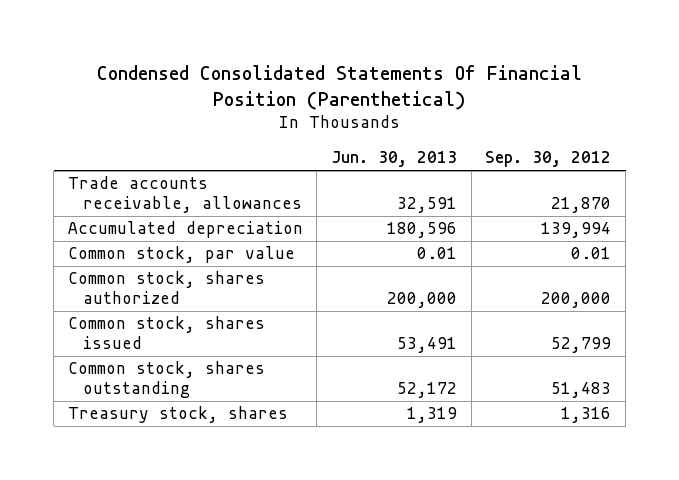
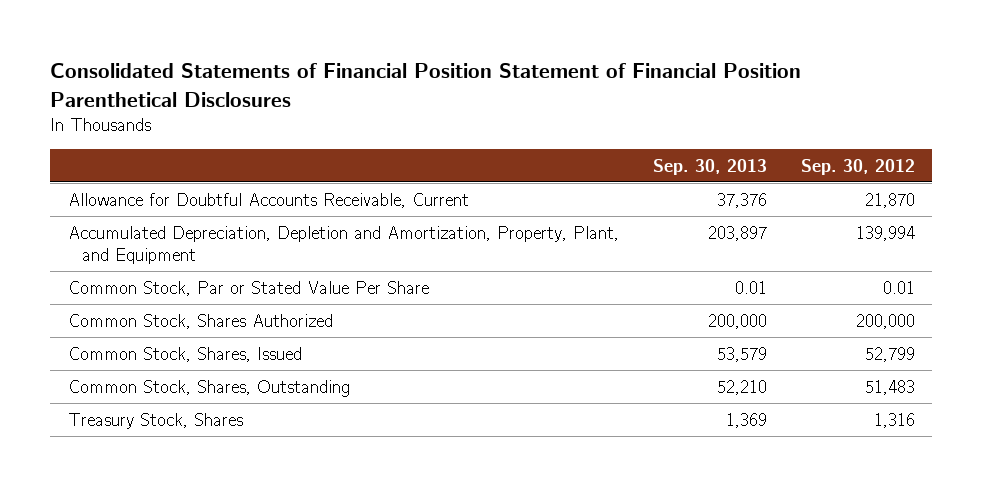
[96,64,582,110] Condensed Consolidated Statements Of Financial Position (Parenthetical) -> [50,63,802,107] Consolidated Statements of Financial Position Statement of Financial Position Parenthetical Disclosures
[331,151,458,168] Jun. 30, 2013 -> none
none -> [652,158,767,175] Sep. 30, 2013
[67,176,303,214] Trade accounts receivable, allowances -> [67,192,469,208] Allowance for Doubtful Accounts Receivable, Current
[67,221,303,239] Accumulated depreciation -> [67,225,619,264] Accumulated Depreciation, Depletion and Amortization, Property, Plant, and Equipment
[67,246,295,264] Common stock, par value -> [67,280,429,296] Common Stock, Par or Stated Value Per Share
[67,271,265,305] Common stock, shares authorized -> [67,313,333,329] Common Stock, Shares Authorized
[67,316,265,350] Common stock, shares issued -> [67,346,302,362] Common Stock, Shares, Issued
[67,361,265,399] Common stock, shares outstanding -> [67,379,350,397] Common Stock, Shares, Outstanding
[67,406,288,424] Treasury stock, shares -> [67,412,243,429] Treasury Stock, Shares

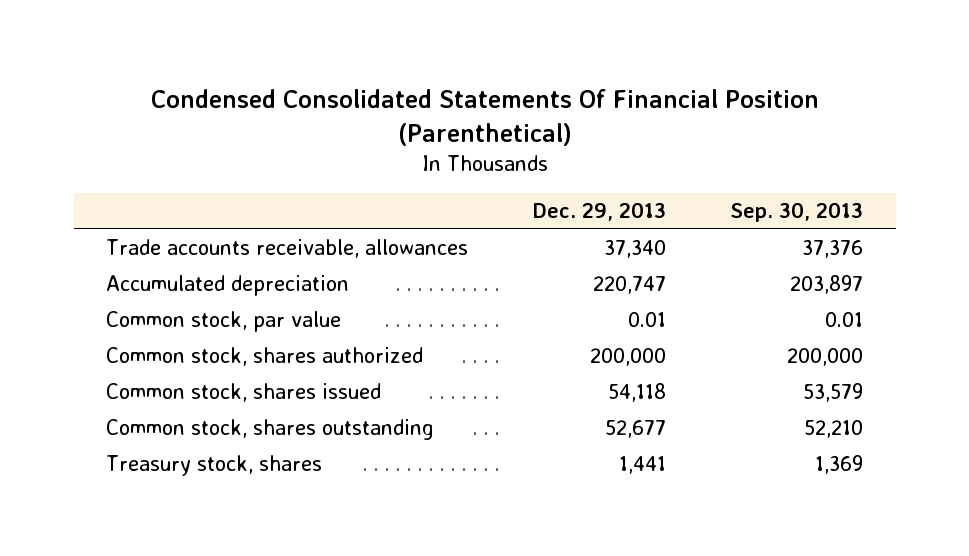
[50,63,802,107] Consolidated Statements of Financial Position Statement of Financial Position Parenthetical Disclosures -> [150,88,819,146] Condensed Consolidated Statements Of Financial Position (Parenthetical)
[801,158,916,175] Sep. 30, 2012 -> none
none -> [532,202,666,222] Dec. 29, 2013
[67,192,469,208] Allowance for Doubtful Accounts Receivable, Current -> [106,239,469,259] Trade accounts receivable, allowances
[67,225,619,264] Accumulated Depreciation, Depletion and Amortization, Property, Plant, and Equipment -> [106,275,350,297] Accumulated depreciation
[67,280,429,296] Common Stock, Par or Stated Value Per Share -> [106,311,342,333] Common stock, par value
[67,313,333,329] Common Stock, Shares Authorized -> [106,347,424,367] Common stock, shares authorized
[67,346,302,362] Common Stock, Shares, Issued -> [106,383,382,403] Common stock, shares issued
[67,379,350,397] Common Stock, Shares, Outstanding -> [106,419,435,441] Common stock, shares outstanding
[67,412,243,429] Treasury Stock, Shares -> [106,455,323,477] Treasury stock, shares

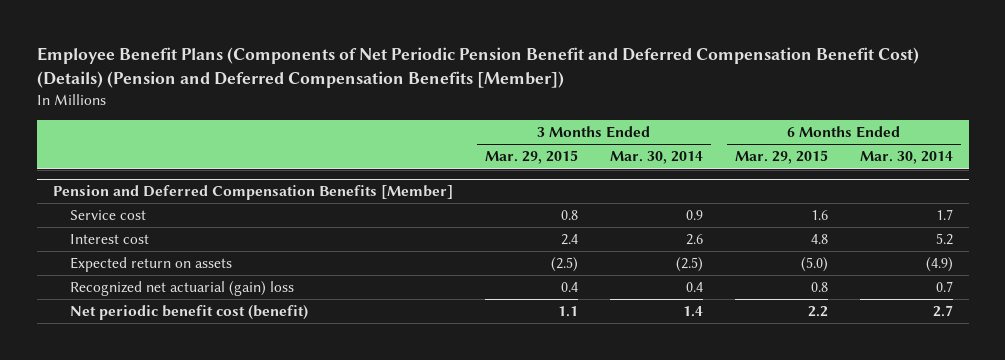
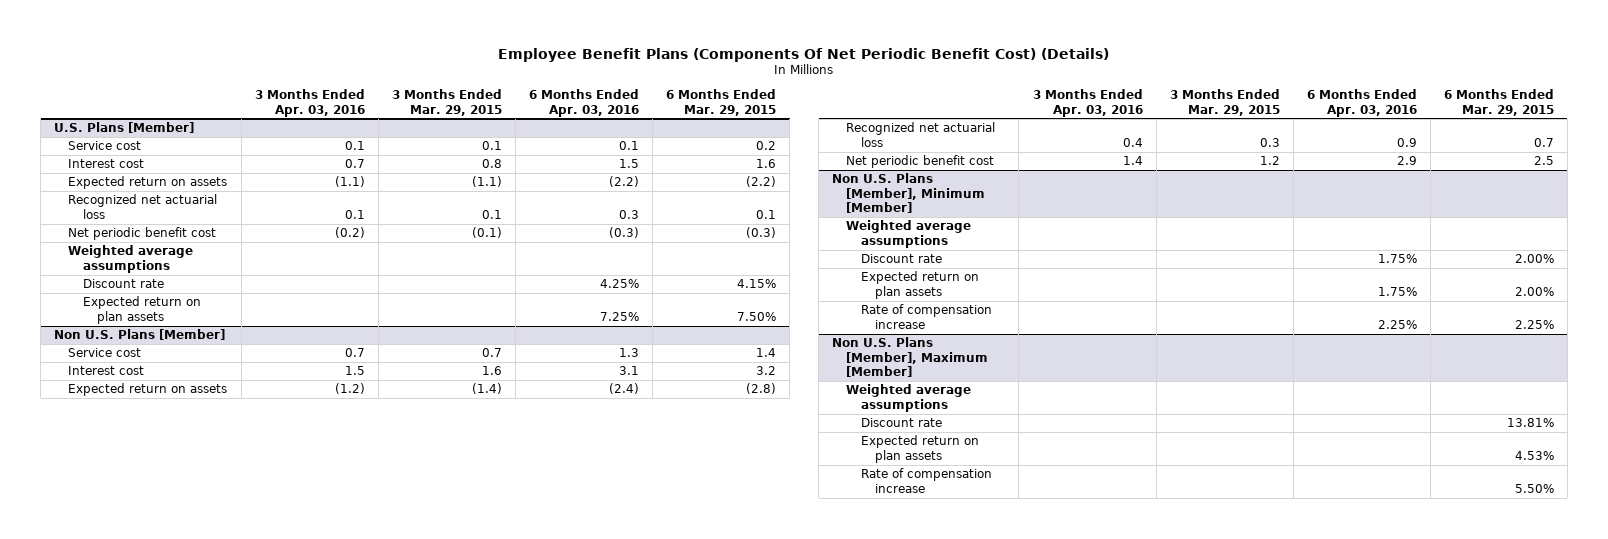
[36,47,919,88] Employee Benefit Plans (Components of Net Periodic Pension Benefit and Deferred Compensation Benefit Cost) (Details) (Pension and Deferred Compensation Benefits [Member]) -> [498,47,1110,62] Employee Benefit Plans (Components Of Net Periodic Benefit Cost) (Details)
[609,151,703,165] Mar. 30, 2014 -> none
[859,151,953,165] Mar. 30, 2014 -> none
none -> [254,89,365,117] 3 Months Ended Apr. 03, 2016
none -> [528,89,639,117] 6 Months Ended Apr. 03, 2016
[52,185,453,201] Pension and Deferred Compensation Benefits [Member] -> none
none -> [54,122,195,134] U.S. Plans [Member]
[560,210,578,221] 0.8 -> [481,141,502,151] 0.1
[810,210,828,221] 1.6 -> [755,141,776,151] 0.2
[560,234,578,246] 2.4 -> [481,159,502,169] 0.8
[810,234,828,245] 4.8 -> [755,159,776,169] 1.6
[550,257,578,273] (2.5) -> [471,176,502,188] (1.1)
[800,257,828,273] (5.0) -> [745,176,776,188] (2.2)
[70,281,295,297] Recognized net actuarial (gain) loss -> [68,194,218,219] Recognized net actuarial loss
[560,282,578,293] 0.4 -> [481,209,502,219] 0.1
[810,282,828,293] 0.8 -> [755,209,776,219] 0.1
[70,305,309,321] Net periodic benefit cost (benefit) -> [68,227,217,241] Net periodic benefit cost
[557,306,578,318] 1.1 -> [471,227,502,239] (0.1)
[807,306,828,318] 2.2 -> [745,227,776,239] (0.3)
none -> [68,245,194,273] Weighted average assumptions
none -> [82,279,164,289] Discount rate
none -> [82,296,201,324] Expected return on plan assets
none -> [54,329,226,341] Non U.S. Plans [Member]
none -> [68,348,142,358] Service cost
none -> [68,366,145,376] Interest cost
none -> [68,383,228,397] Expected return on assets
none -> [846,122,996,147] Recognized net actuarial loss
none -> [846,155,995,169] Net periodic benefit cost
none -> [832,173,986,214] Non U.S. Plans [Member], Minimum [Member]
none -> [846,220,972,248] Weighted average assumptions
none -> [860,254,942,264] Discount rate
none -> [860,271,979,299] Expected return on plan assets
none -> [860,304,992,329] Rate of compensation increase
none -> [832,337,989,378] Non U.S. Plans [Member], Maximum [Member]
none -> [846,384,972,412] Weighted average assumptions
none -> [860,418,942,428] Discount rate
none -> [860,435,979,463] Expected return on plan assets
none -> [860,468,992,493] Rate of compensation increase

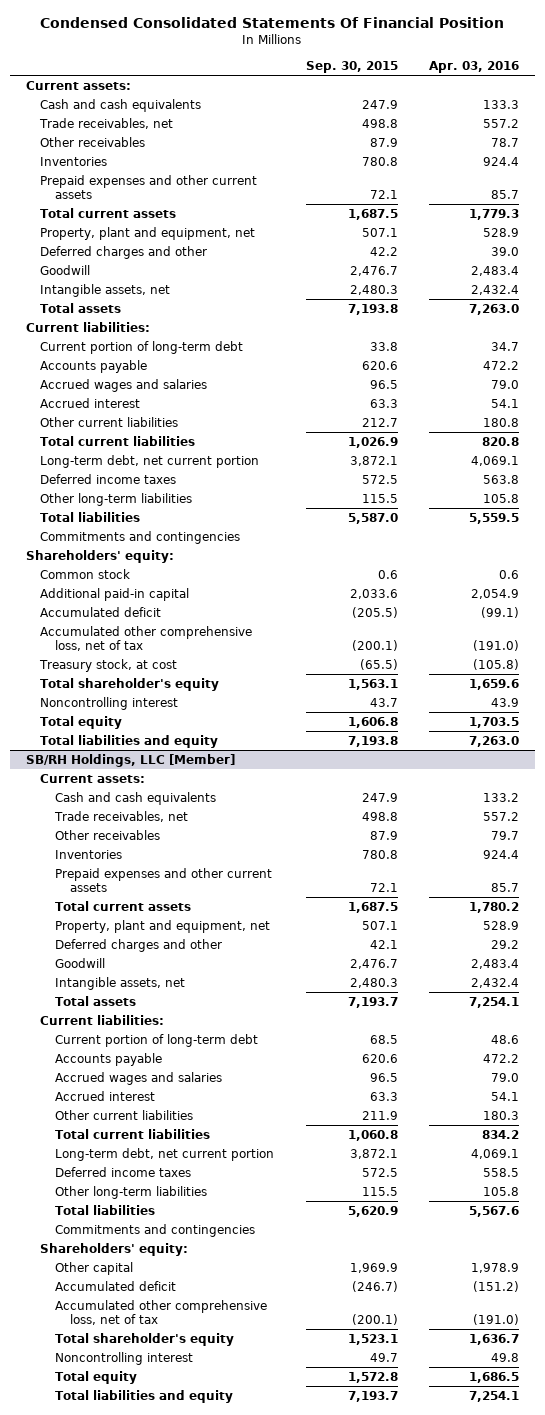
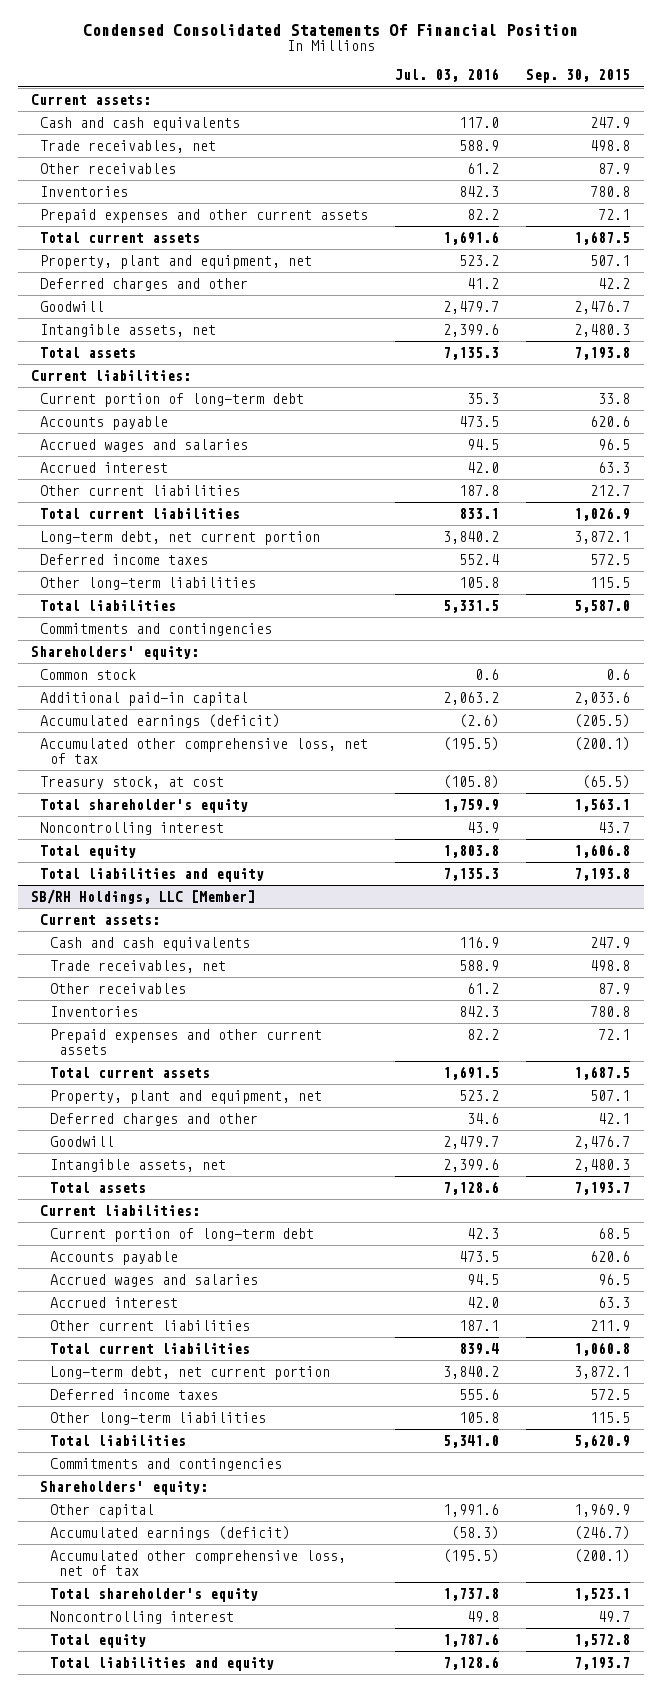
[429,61,520,74] Apr. 03, 2016 -> none
none -> [395,68,500,83] Jul. 03, 2016
[40,606,162,617] Accumulated deficit -> [40,714,281,729] Accumulated earnings (deficit)
[54,1280,176,1291] Accumulated deficit -> [49,1526,290,1541] Accumulated earnings (deficit)

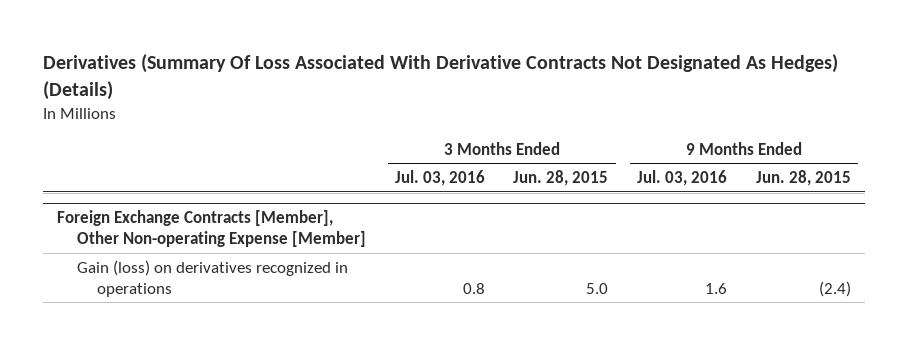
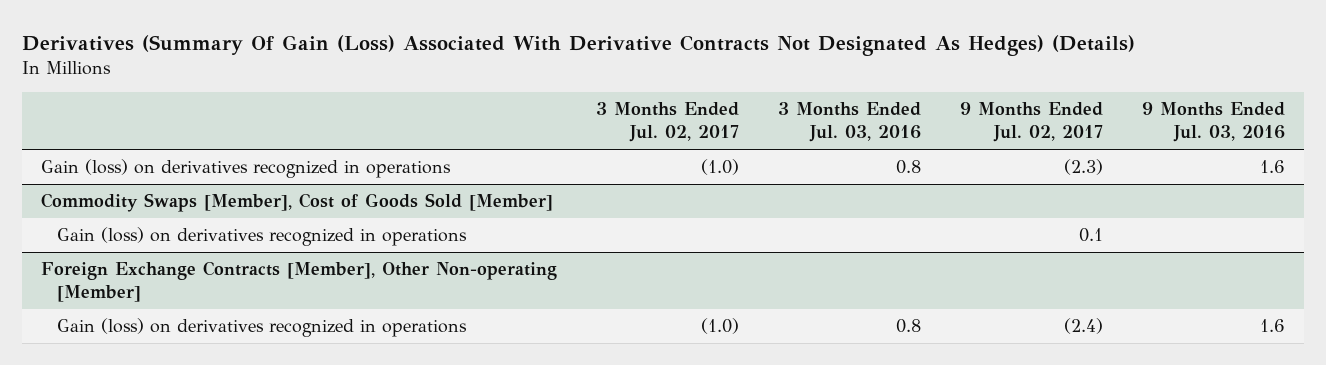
[42,54,838,100] Derivatives (Summary Of Loss Associated With Derivative Contracts Not Designated As Hedges) (Details) -> [21,34,1135,56] Derivatives (Summary Of Gain (Loss) Associated With Derivative Contracts Not Designated As Hedges) (Details)
[513,170,609,187] Jun. 28, 2015 -> none
[755,170,851,187] Jun. 28, 2015 -> none
none -> [596,102,740,143] 3 Months Ended Jul. 02, 2017
none -> [959,102,1103,143] 9 Months Ended Jul. 02, 2017
[57,210,367,248] Foreign Exchange Contracts [Member], Other Non-operating Expense [Member] -> none
none -> [41,193,554,213] Commodity Swaps [Member], Cost of Goods Sold [Member]
none -> [57,227,468,247] Gain (loss) on derivatives recognized in operations
none -> [41,261,558,303] Foreign Exchange Contracts [Member], Other Non-operating [Member]
none -> [57,318,468,338] Gain (loss) on derivatives recognized in operations

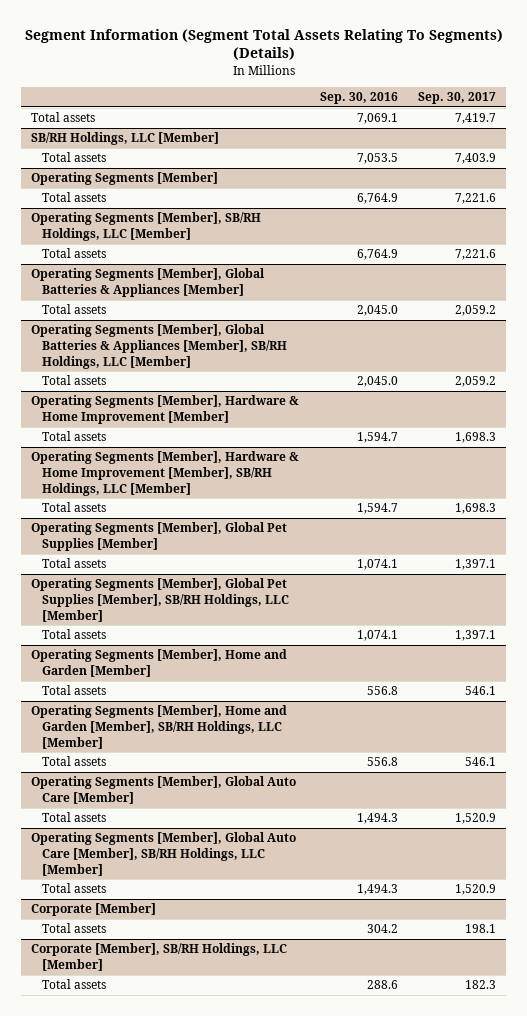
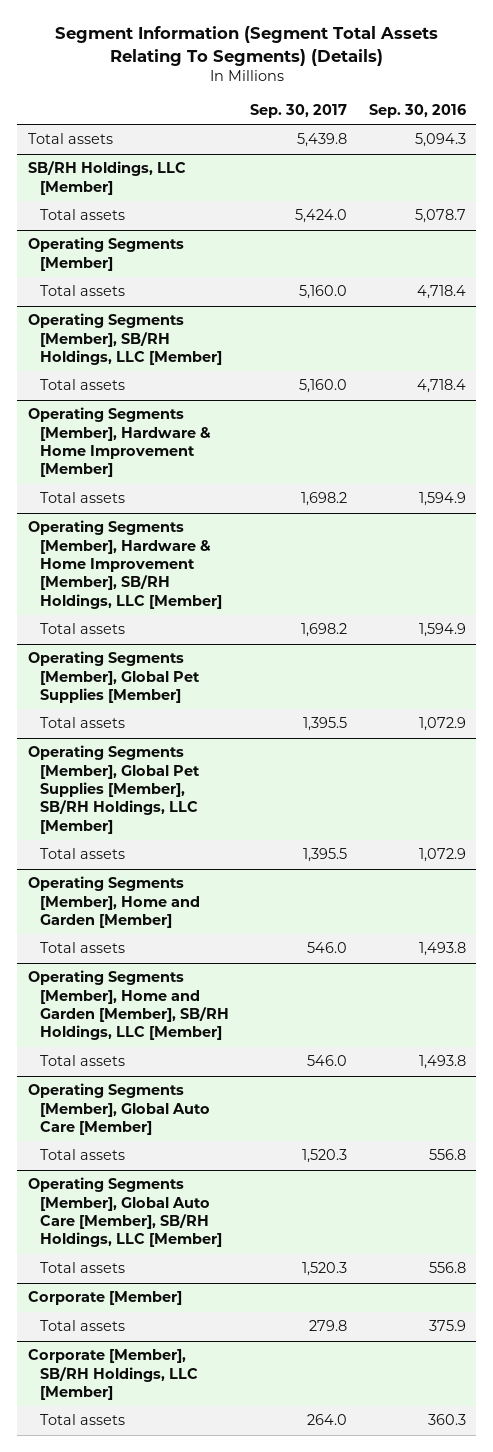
[356,113,398,125] 7,069.1 -> [414,133,466,148] 5,094.3
[455,113,497,125] 7,419.7 -> [297,133,348,148] 5,439.8
[356,153,398,165] 7,053.5 -> [414,209,466,224] 5,078.7
[455,153,497,165] 7,403.9 -> [295,209,348,224] 5,424.0
[356,193,398,205] 6,764.9 -> [416,285,466,300] 4,718.4
[455,193,497,205] 7,221.6 -> [299,285,348,300] 5,160.0
[31,268,266,297] Operating Segments [Member], Global Batteries & Appliances [Member] -> none
[41,304,106,315] Total assets -> none
[31,324,287,369] Operating Segments [Member], Global Batteries & Appliances [Member], SB/RH Holdings, LLC [Member] -> none
[41,375,106,386] Total assets -> none
[356,249,398,261] 6,764.9 -> [416,379,466,394] 4,718.4
[455,249,497,261] 7,221.6 -> [299,379,348,394] 5,160.0
[356,432,398,444] 1,594.7 -> [418,492,466,507] 1,594.9
[455,432,497,444] 1,698.3 -> [301,492,348,507] 1,698.2
[356,503,398,515] 1,594.7 -> [418,623,466,638] 1,594.9
[455,503,497,515] 1,698.3 -> [301,623,348,638] 1,698.2
[356,559,398,571] 1,074.1 -> [418,717,466,732] 1,072.9
[455,559,497,571] 1,397.1 -> [303,717,348,732] 1,395.5
[356,630,398,642] 1,074.1 -> [418,848,466,863] 1,072.9
[455,630,497,642] 1,397.1 -> [303,848,348,863] 1,395.5
[366,686,398,696] 556.8 -> [418,942,466,957] 1,493.8
[465,686,497,696] 546.1 -> [307,942,348,954] 546.0
[366,757,398,767] 556.8 -> [418,1055,466,1070] 1,493.8
[465,757,497,767] 546.1 -> [307,1055,348,1067] 546.0
[356,813,398,825] 1,494.3 -> [428,1149,466,1161] 556.8
[455,813,497,825] 1,520.9 -> [302,1149,348,1164] 1,520.3
[356,884,398,896] 1,494.3 -> [428,1262,466,1274] 556.8
[455,884,497,896] 1,520.9 -> [302,1262,348,1277] 1,520.3
[366,924,398,934] 304.2 -> [428,1320,466,1332] 375.9
[465,924,497,934] 198.1 -> [309,1320,348,1332] 279.8
[366,980,398,990] 288.6 -> [427,1414,466,1426] 360.3
[465,980,497,990] 182.3 -> [307,1414,348,1426] 264.0

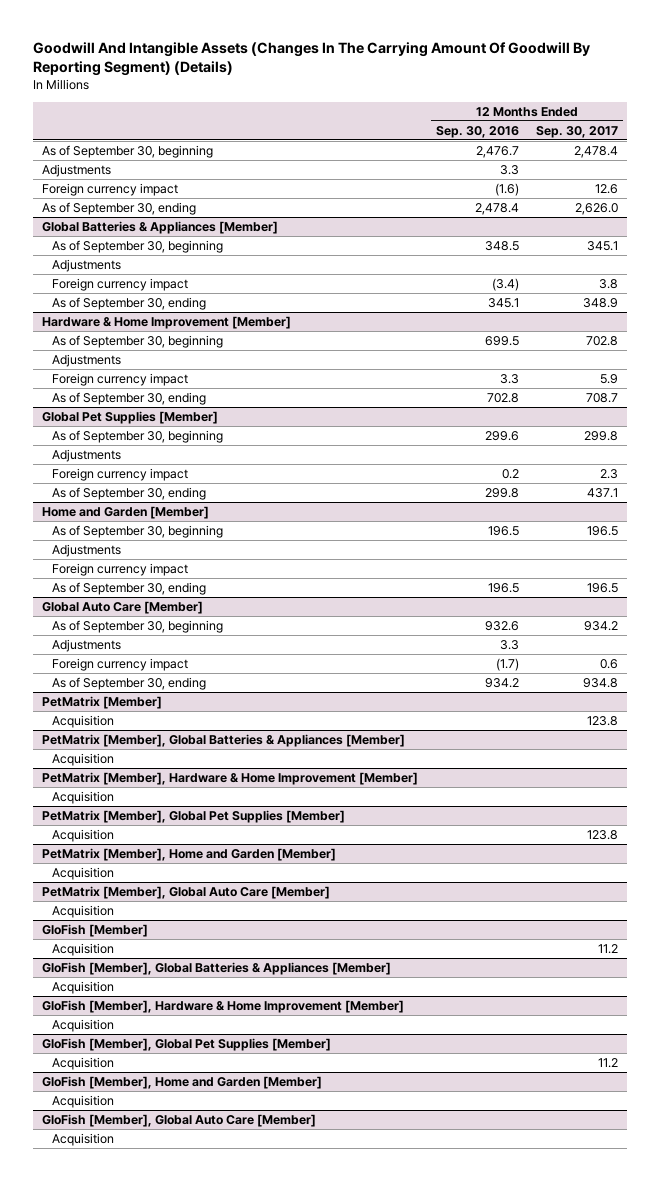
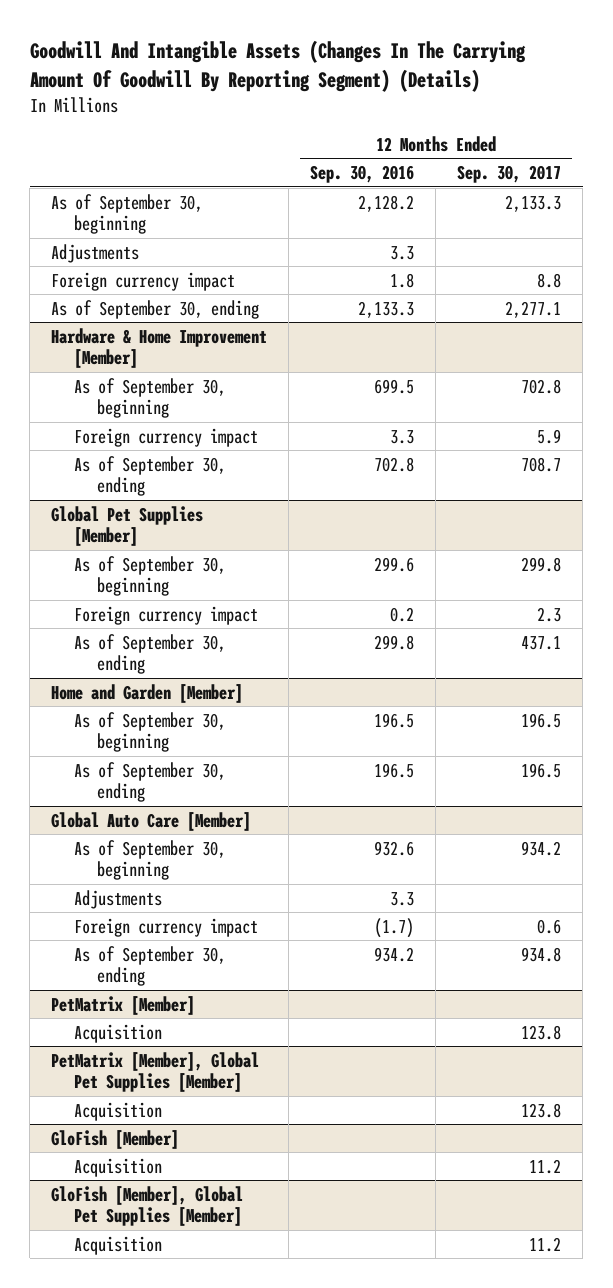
[475,145,519,158] 2,476.7 -> [358,194,415,212] 2,128.2
[574,145,619,158] 2,478.4 -> [505,194,562,212] 2,133.3
[42,220,279,234] Global Batteries & Appliances [Member] -> none
[51,239,223,253] As of September 30, beginning -> none
[51,258,121,272] Adjustments -> none
[51,277,188,291] Foreign currency impact -> none
[51,296,206,310] As of September 30, ending -> none
[494,182,519,196] (1.6) -> [390,272,415,288] 1.8
[595,183,619,194] 12.6 -> [537,272,562,288] 8.8
[474,202,519,215] 2,478.4 -> [358,300,415,318] 2,133.3
[575,202,619,215] 2,626.0 -> [505,300,562,318] 2,277.1
[51,353,121,367] Adjustments -> none
[51,448,121,462] Adjustments -> none
[51,543,121,557] Adjustments -> none
[51,562,188,576] Foreign currency impact -> none
[42,733,406,747] PetMatrix [Member], Global Batteries & Appliances [Member] -> none
[51,752,114,766] Acquisition -> none
[42,771,419,785] PetMatrix [Member], Hardware & Home Improvement [Member] -> none
[51,790,114,804] Acquisition -> none
[42,847,337,861] PetMatrix [Member], Home and Garden [Member] -> none
[51,866,114,880] Acquisition -> none
[42,885,331,899] PetMatrix [Member], Global Auto Care [Member] -> none
[51,904,114,918] Acquisition -> none
[42,961,392,975] GloFish [Member], Global Batteries & Appliances [Member] -> none
[51,980,114,994] Acquisition -> none
[42,999,405,1013] GloFish [Member], Hardware & Home Improvement [Member] -> none
[51,1018,114,1032] Acquisition -> none
[42,1075,323,1089] GloFish [Member], Home and Garden [Member] -> none
[51,1094,114,1108] Acquisition -> none
[42,1113,317,1127] GloFish [Member], Global Auto Care [Member] -> none
[51,1132,114,1146] Acquisition -> none

